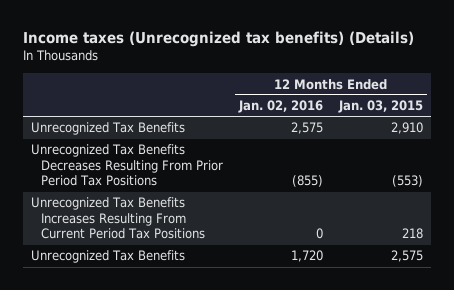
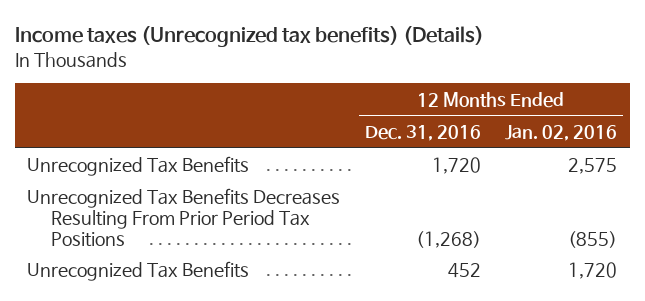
[337,100,423,114] Jan. 03, 2015 -> none
none -> [364,124,481,141] Dec. 31, 2016
[31,197,206,240] Unrecognized Tax Benefits Increases Resulting From Current Period Tax Positions -> none

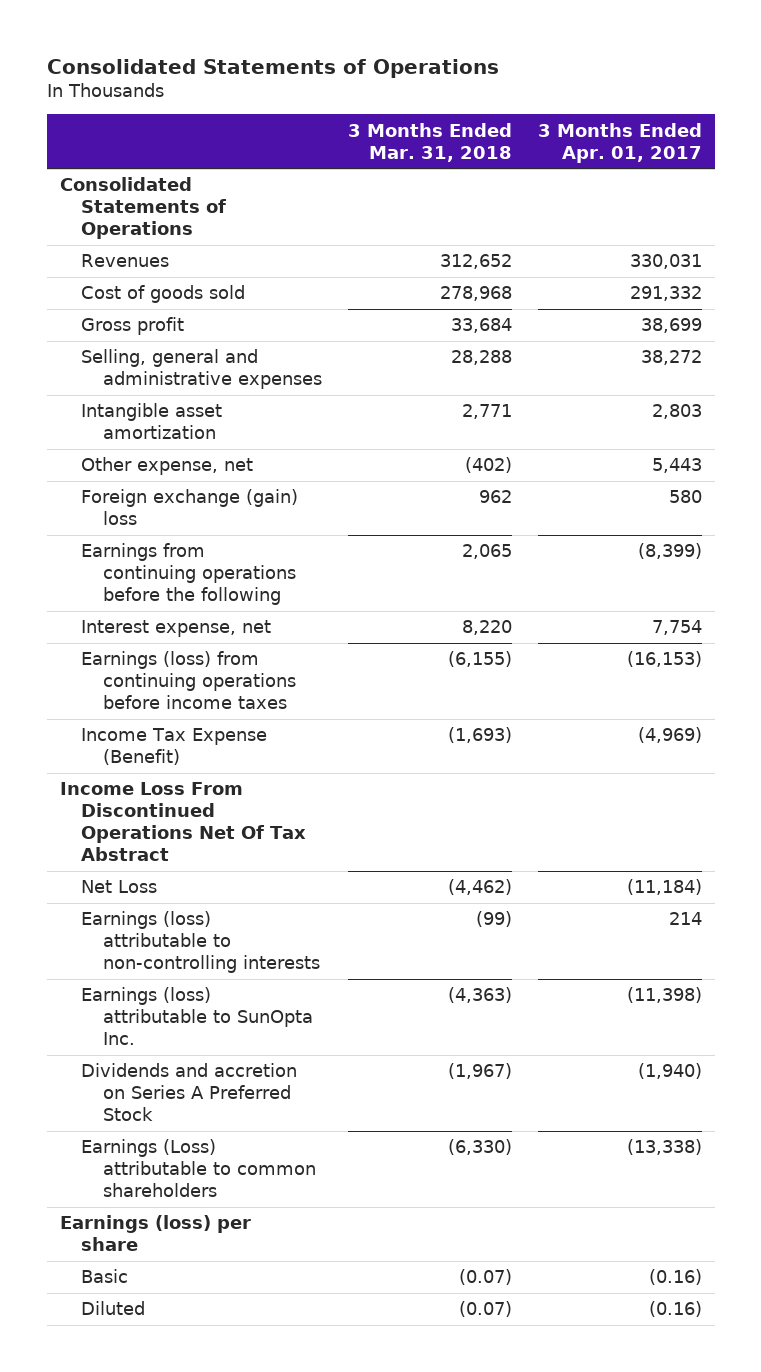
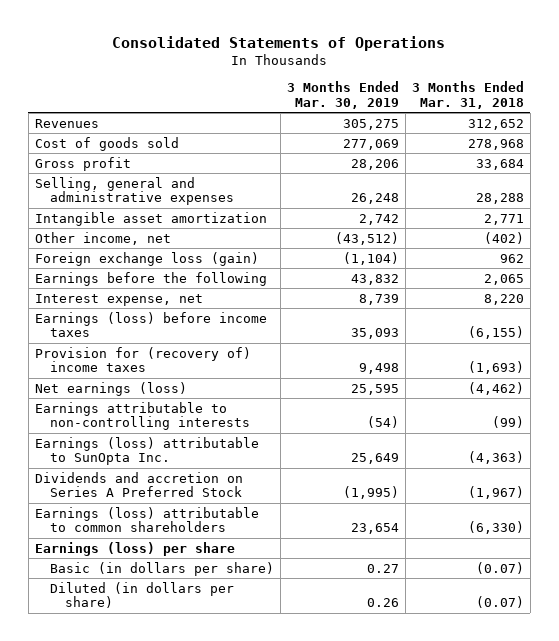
[537,122,702,163] 3 Months Ended Apr. 01, 2017 -> none
none -> [286,80,399,109] 3 Months Ended Mar. 30, 2019
[59,177,227,240] Consolidated Statements of Operations -> none
[81,457,254,476] Other expense, net -> [34,231,171,245] Other income, net
[81,489,299,526] Foreign exchange (gain) loss -> [34,251,259,266] Foreign exchange loss (gain)
[81,543,297,606] Earnings from continuing operations before the following -> [34,271,267,286] Earnings before the following
[59,782,307,862] Income Loss From Discontinued Operations Net Of Tax Abstract -> none
[81,651,297,710] Earnings (loss) from continuing operations before income taxes -> [34,311,267,338] Earnings (loss) before income taxes
[81,728,268,766] Income Tax Expense (Benefit) -> [34,346,251,373] Provision for (recovery of) income taxes
[81,880,158,894] Net Loss -> [34,381,187,396] Net earnings (loss)
[81,911,321,974] Earnings (loss) attributable to non-controlling interests -> [34,401,250,431] Earnings attributable to non-controlling interests
[81,1139,317,1198] Earnings (Loss) attributable to common shareholders -> [34,506,259,533] Earnings (loss) attributable to common shareholders
[81,1269,129,1284] Basic -> [49,561,274,576] Basic (in dollars per share)
[81,1301,146,1316] Diluted -> [49,581,234,609] Diluted (in dollars per share)

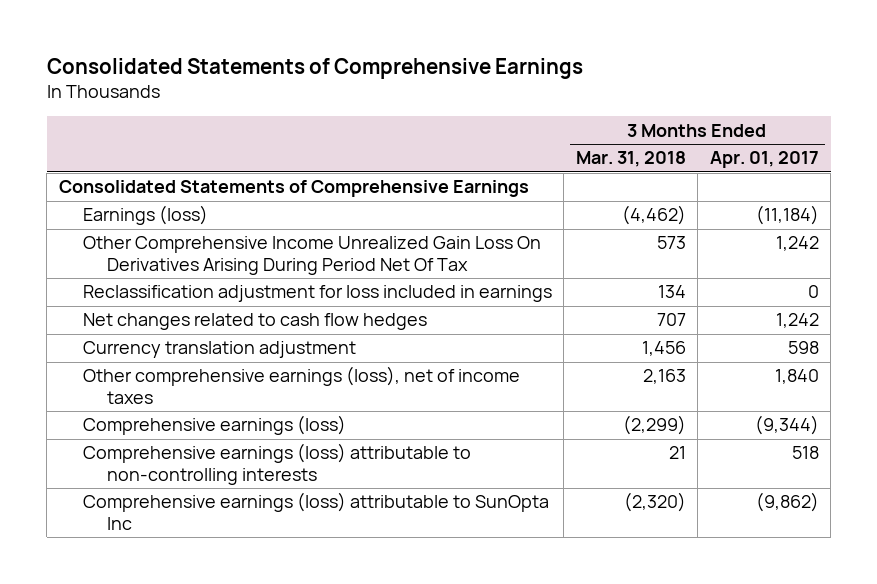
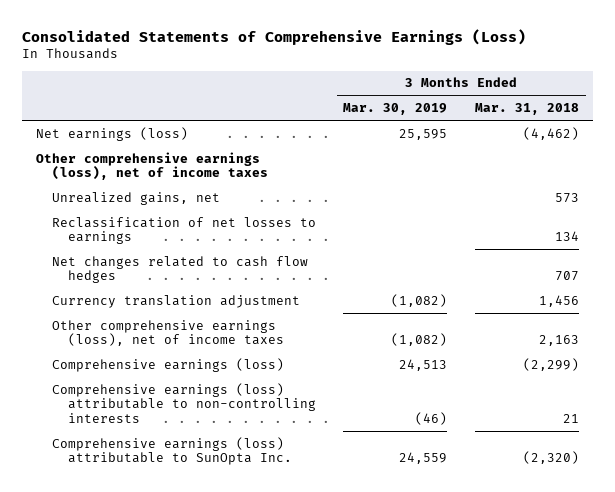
[46,58,583,80] Consolidated Statements of Comprehensive Earnings -> [22,28,527,45] Consolidated Statements of Comprehensive Earnings (Loss)
[709,151,819,169] Apr. 01, 2017 -> none
none -> [343,103,448,116] Mar. 30, 2019
[58,180,529,198] Consolidated Statements of Comprehensive Earnings -> none
[82,205,208,226] Earnings (loss) -> [36,126,189,141] Net earnings (loss)
none -> [36,151,268,181] Other comprehensive earnings (loss), net of income taxes
[82,236,541,275] Other Comprehensive Income Unrealized Gain Loss On Derivatives Arising During Period Net Of Tax -> [51,191,220,205] Unrealized gains, net
[82,285,552,303] Reclassification adjustment for loss included in earnings -> [51,216,316,245] Reclassification of net losses to earnings
[82,492,549,530] Comprehensive earnings (loss) attributable to SunOpta Inc -> [51,436,292,466] Comprehensive earnings (loss) attributable to SunOpta Inc.

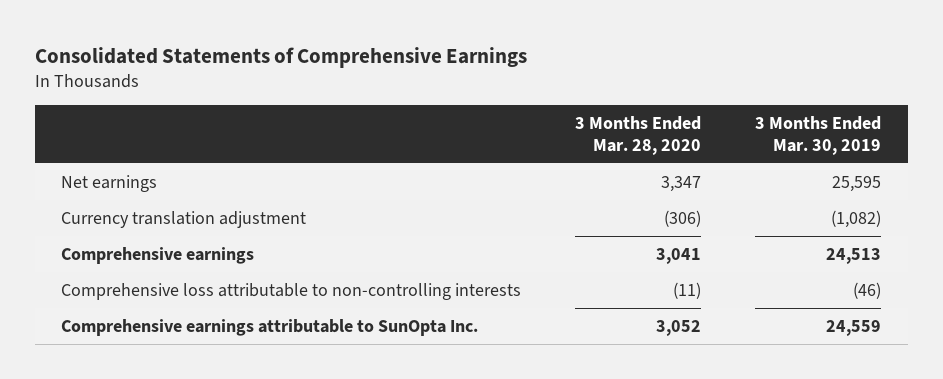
[22,28,527,45] Consolidated Statements of Comprehensive Earnings (Loss) -> [34,46,527,68] Consolidated Statements of Comprehensive Earnings
[475,103,580,116] Mar. 31, 2018 -> none
none -> [575,116,702,155] 3 Months Ended Mar. 28, 2020
[36,151,268,181] Other comprehensive earnings (loss), net of income taxes -> none
[51,191,220,205] Unrealized gains, net -> none
[51,216,316,245] Reclassification of net losses to earnings -> none
[51,255,308,284] Net changes related to cash flow hedges -> none
[36,126,189,141] Net earnings (loss) -> [61,174,158,192] Net earnings
[51,319,284,347] Other comprehensive earnings (loss), net of income taxes -> none
[51,357,284,372] Comprehensive earnings (loss) -> [61,246,255,264] Comprehensive earnings
[51,382,316,424] Comprehensive earnings (loss) attributable to non-controlling interests -> [61,282,522,300] Comprehensive loss attributable to non-controlling interests
[51,436,292,466] Comprehensive earnings (loss) attributable to SunOpta Inc. -> [61,318,479,336] Comprehensive earnings attributable to SunOpta Inc.

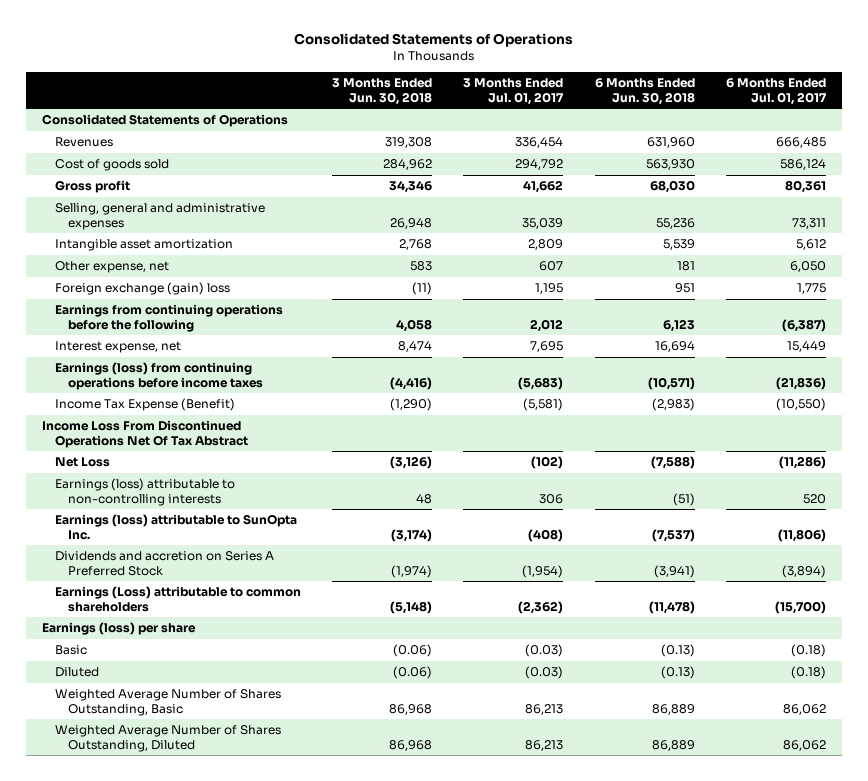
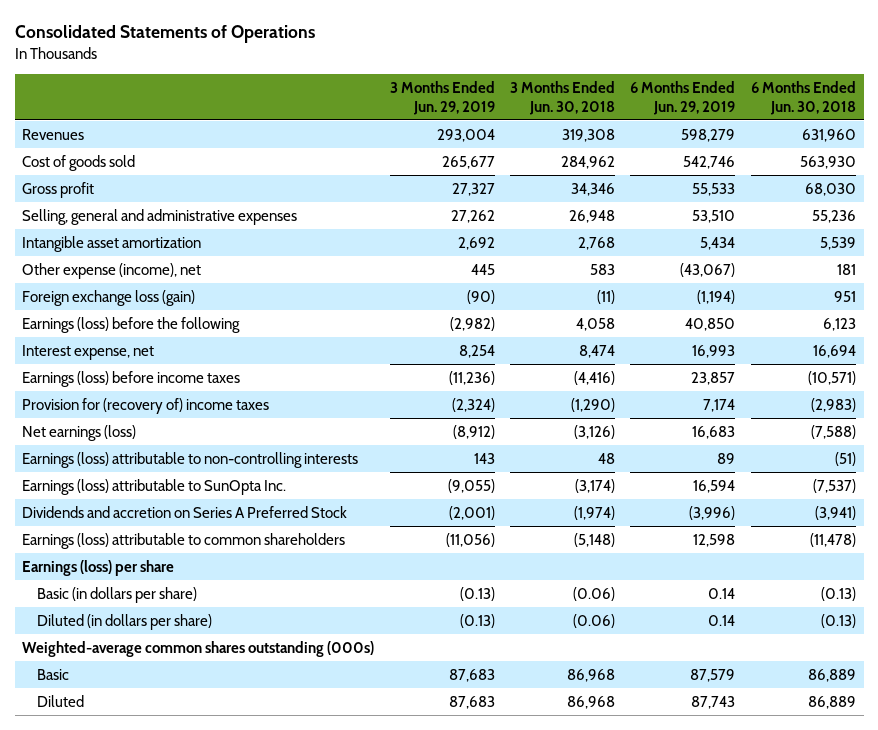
[463,78,565,105] 3 Months Ended Jul. 01, 2017 -> none
[726,78,828,105] 6 Months Ended Jul. 01, 2017 -> none
none -> [389,80,495,115] 3 Months Ended Jun. 29, 2019
none -> [630,80,736,115] 6 Months Ended Jun. 29, 2019
[41,114,288,128] Consolidated Statements of Operations -> none
[54,261,169,274] Other expense, net -> [22,262,202,279] Other expense (income), net
[54,282,230,296] Foreign exchange (gain) loss -> [22,289,196,306] Foreign exchange loss (gain)
[54,304,283,332] Earnings from continuing operations before the following -> [22,316,241,333] Earnings (loss) before the following
[41,420,248,448] Income Loss From Discontinued Operations Net Of Tax Abstract -> none
[54,362,263,390] Earnings (loss) from continuing operations before income taxes -> [22,370,241,387] Earnings (loss) before income taxes
[54,398,235,412] Income Tax Expense (Benefit) -> [22,397,270,414] Provision for (recovery of) income taxes
[54,457,110,468] Net Loss -> [22,424,137,441] Net earnings (loss)
[54,586,301,612] Earnings (Loss) attributable to common shareholders -> [22,532,346,549] Earnings (loss) attributable to common shareholders
[54,689,281,716] Weighted Average Number of Shares Outstanding, Basic -> none
[54,725,281,752] Weighted Average Number of Shares Outstanding, Diluted -> none
none -> [36,586,197,603] Basic (in dollars per share)
none -> [36,613,212,630] Diluted (in dollars per share)
none -> [22,640,375,657] Weighted-average common shares outstanding (000s)
[392,644,432,658] (0.06) -> [567,668,616,682] 86,968
[660,644,695,658] (0.13) -> [807,668,856,682] 86,889
[392,666,432,680] (0.06) -> [567,695,616,709] 86,968
[660,666,695,680] (0.13) -> [807,695,856,709] 86,889

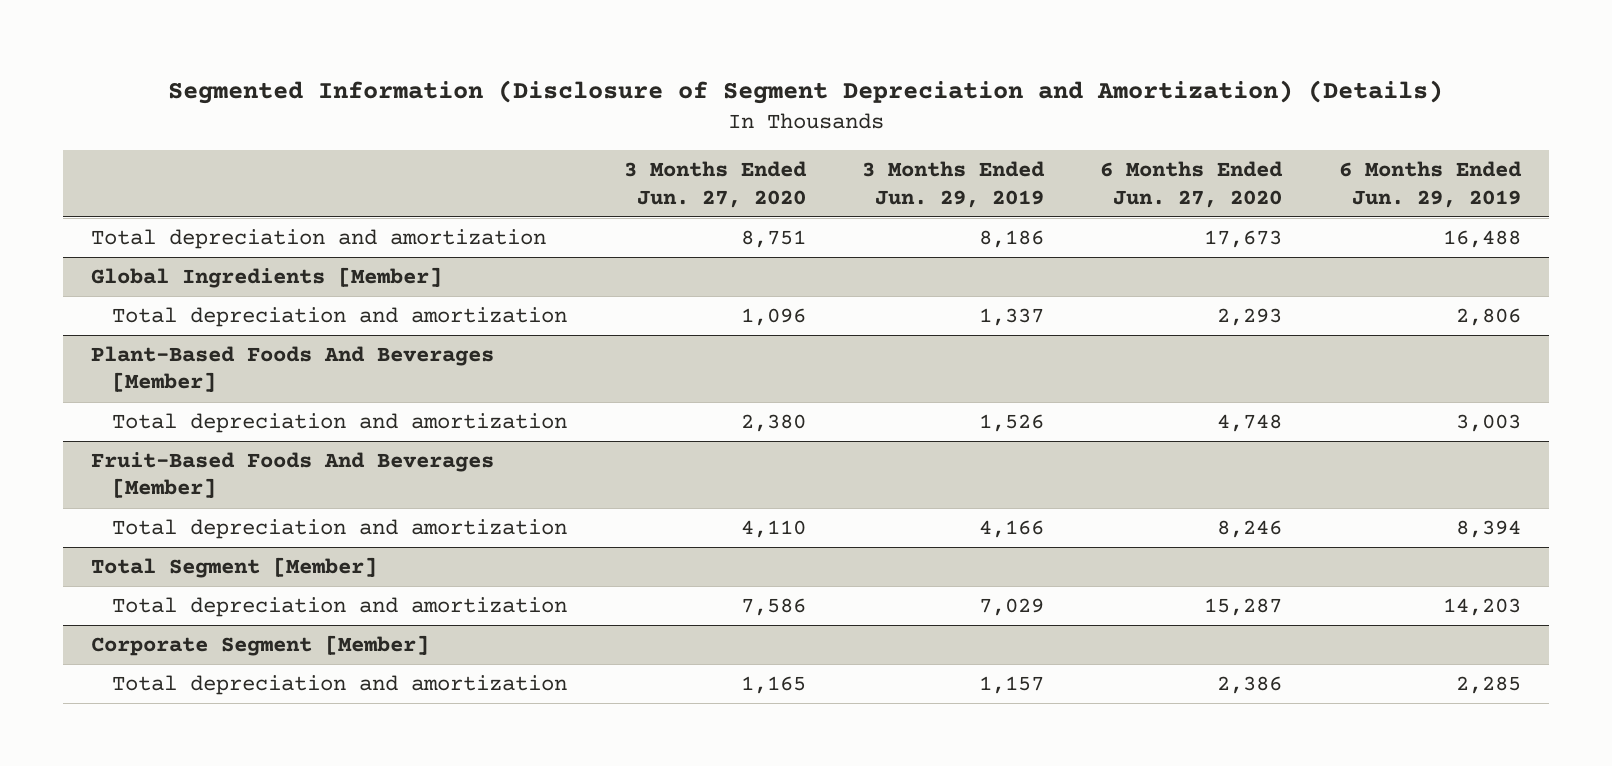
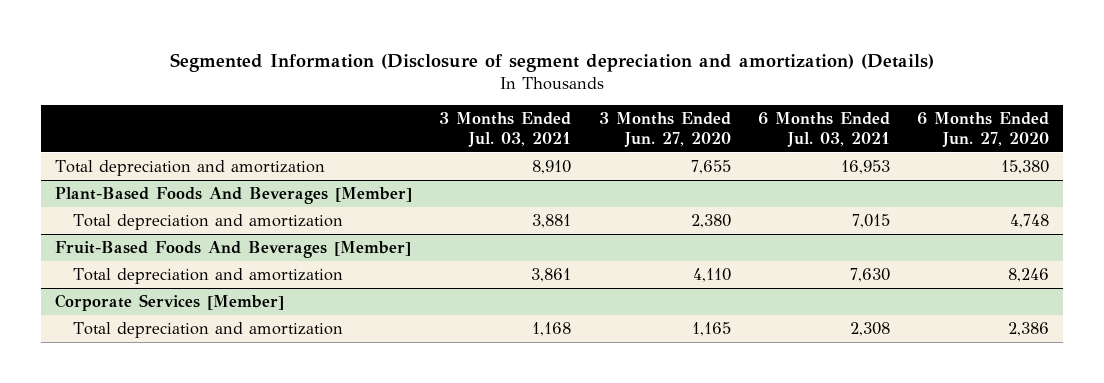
[167,79,1443,104] Segmented Information (Disclosure of Segment Depreciation and Amortization) (Details) -> [170,52,935,72] Segmented Information (Disclosure of segment depreciation and amortization) (Details)
[862,161,1046,208] 3 Months Ended Jun. 29, 2019 -> none
[1338,161,1522,208] 6 Months Ended Jun. 29, 2019 -> none
none -> [439,112,572,147] 3 Months Ended Jul. 03, 2021
none -> [758,112,891,147] 6 Months Ended Jul. 03, 2021
[91,267,443,289] Global Ingredients [Member] -> none
[112,307,568,328] Total depreciation and amortization -> none
[740,230,806,249] 8,751 -> [690,160,731,175] 7,655
[1204,230,1283,249] 17,673 -> [1001,160,1050,175] 15,380
[91,557,378,579] Total Segment [Member] -> none
[112,597,568,618] Total depreciation and amortization -> none
[91,635,430,657] Corporate Segment [Member] -> [55,294,285,312] Corporate Services [Member]

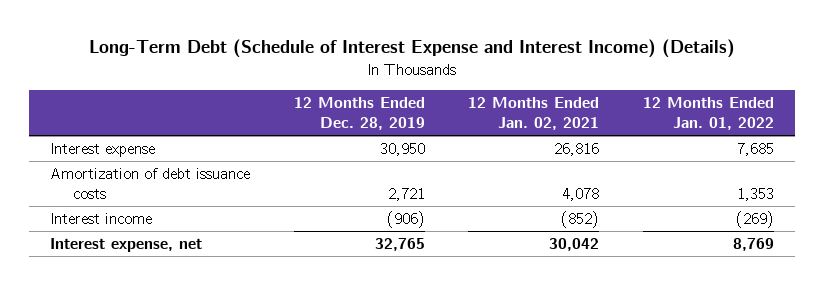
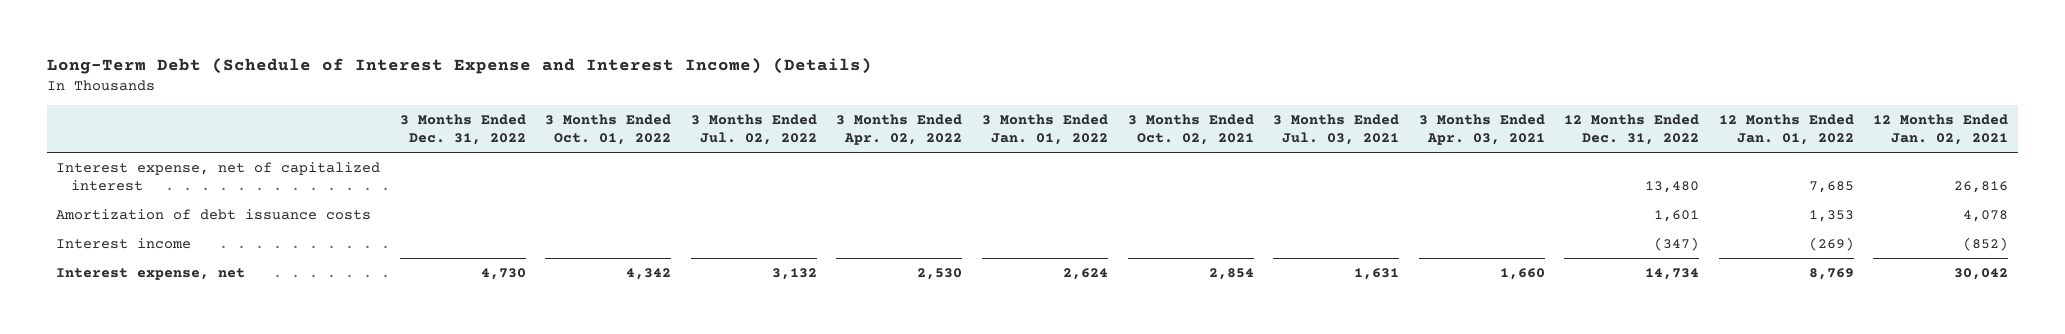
[293,97,425,131] 12 Months Ended Dec. 28, 2019 -> none
none -> [399,113,526,146] 3 Months Ended Dec. 31, 2022
none -> [545,113,672,146] 3 Months Ended Oct. 01, 2022
none -> [690,113,817,146] 3 Months Ended Jul. 02, 2022
none -> [836,113,963,146] 3 Months Ended Apr. 02, 2022
none -> [982,113,1109,146] 3 Months Ended Jan. 01, 2022
none -> [1127,113,1254,146] 3 Months Ended Oct. 02, 2021
none -> [1273,113,1400,146] 3 Months Ended Jul. 03, 2021
none -> [1418,113,1545,146] 3 Months Ended Apr. 03, 2021
none -> [1564,113,1700,146] 12 Months Ended Dec. 31, 2022
[50,142,156,157] Interest expense -> [56,161,381,192] Interest expense, net of capitalized interest

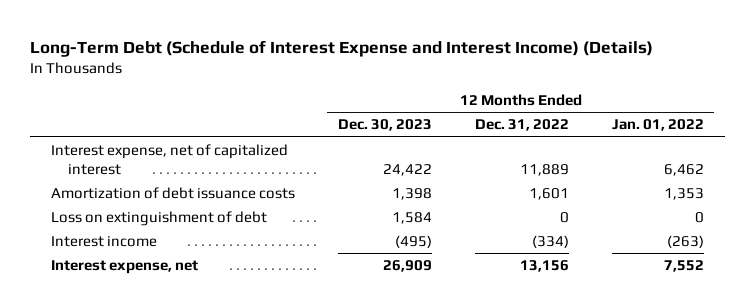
[399,113,526,146] 3 Months Ended Dec. 31, 2022 -> none
[545,113,672,146] 3 Months Ended Oct. 01, 2022 -> none
[690,113,817,146] 3 Months Ended Jul. 02, 2022 -> none
[836,113,963,146] 3 Months Ended Apr. 02, 2022 -> none
[982,113,1109,146] 3 Months Ended Jan. 01, 2022 -> none
[1127,113,1254,146] 3 Months Ended Oct. 02, 2021 -> none
[1273,113,1400,146] 3 Months Ended Jul. 03, 2021 -> none
[1418,113,1545,146] 3 Months Ended Apr. 03, 2021 -> none
[1873,113,2009,146] 12 Months Ended Jan. 02, 2021 -> none
none -> [337,119,432,132] Dec. 30, 2023
[1645,181,1700,194] 13,480 -> [519,163,569,176] 11,889
[1808,181,1854,194] 7,685 -> [663,163,704,176] 6,462
none -> [51,211,268,227] Loss on extinguishment of debt
[1654,236,1700,251] (347) -> [531,235,569,249] (334)
[1808,236,1854,251] (269) -> [666,235,704,249] (263)
[1645,267,1700,280] 14,734 -> [519,260,569,273] 13,156
[1808,267,1854,280] 8,769 -> [663,260,704,273] 7,552

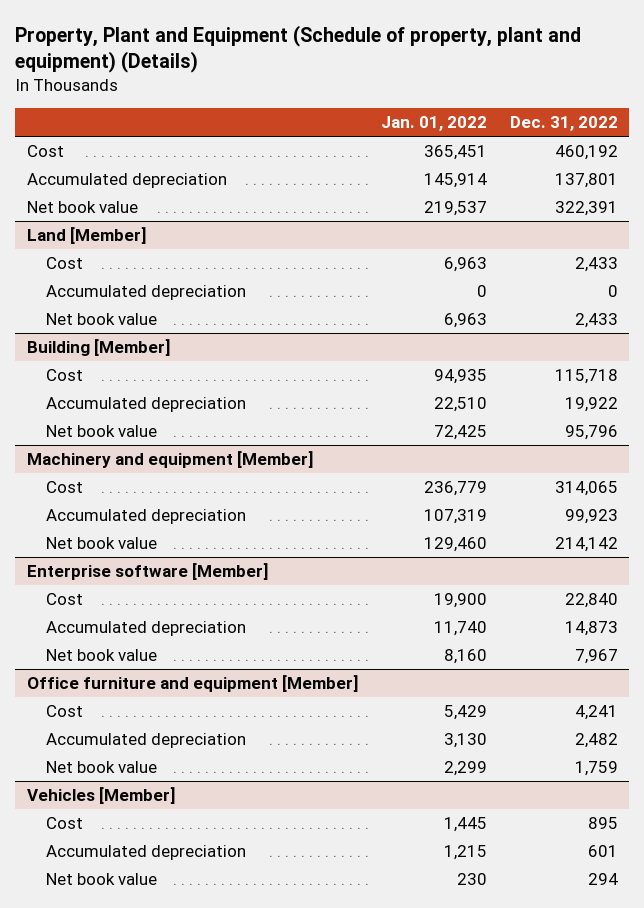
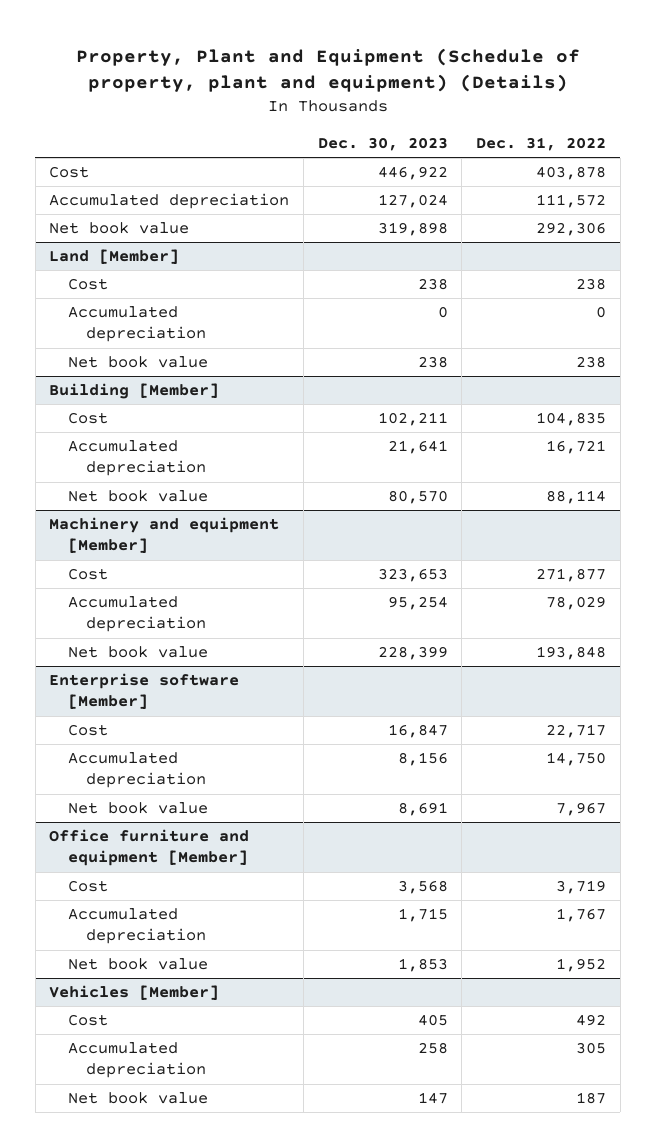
[380,116,487,132] Jan. 01, 2022 -> none
none -> [317,136,448,151] Dec. 30, 2023
[554,145,618,161] 460,192 -> [536,166,607,181] 403,878
[554,173,618,189] 137,801 -> [536,194,607,209] 111,572
[554,201,618,217] 322,391 -> [536,222,607,237] 292,306
[574,257,618,273] 2,433 -> [576,278,607,291] 238
[574,313,618,329] 2,433 -> [576,356,607,369] 238
[554,369,618,385] 115,718 -> [536,412,607,427] 104,835
[564,397,618,413] 19,922 -> [546,440,607,455] 16,721
[564,425,618,441] 95,796 -> [546,490,607,505] 88,114
[554,481,618,497] 314,065 -> [536,568,607,583] 271,877
[564,509,618,525] 99,923 -> [546,596,607,611] 78,029
[554,537,618,553] 214,142 -> [536,646,607,661] 193,848
[564,593,618,609] 22,840 -> [546,724,607,739] 22,717
[564,621,618,637] 14,873 -> [546,752,607,767] 14,750
[574,705,618,721] 4,241 -> [556,880,607,895] 3,719
[574,733,618,749] 2,482 -> [556,908,607,923] 1,767
[574,761,618,777] 1,759 -> [556,958,607,973] 1,952
[587,817,618,830] 895 -> [576,1014,607,1027] 492
[587,845,618,858] 601 -> [576,1042,607,1055] 305
[587,873,618,886] 294 -> [576,1092,607,1105] 187

